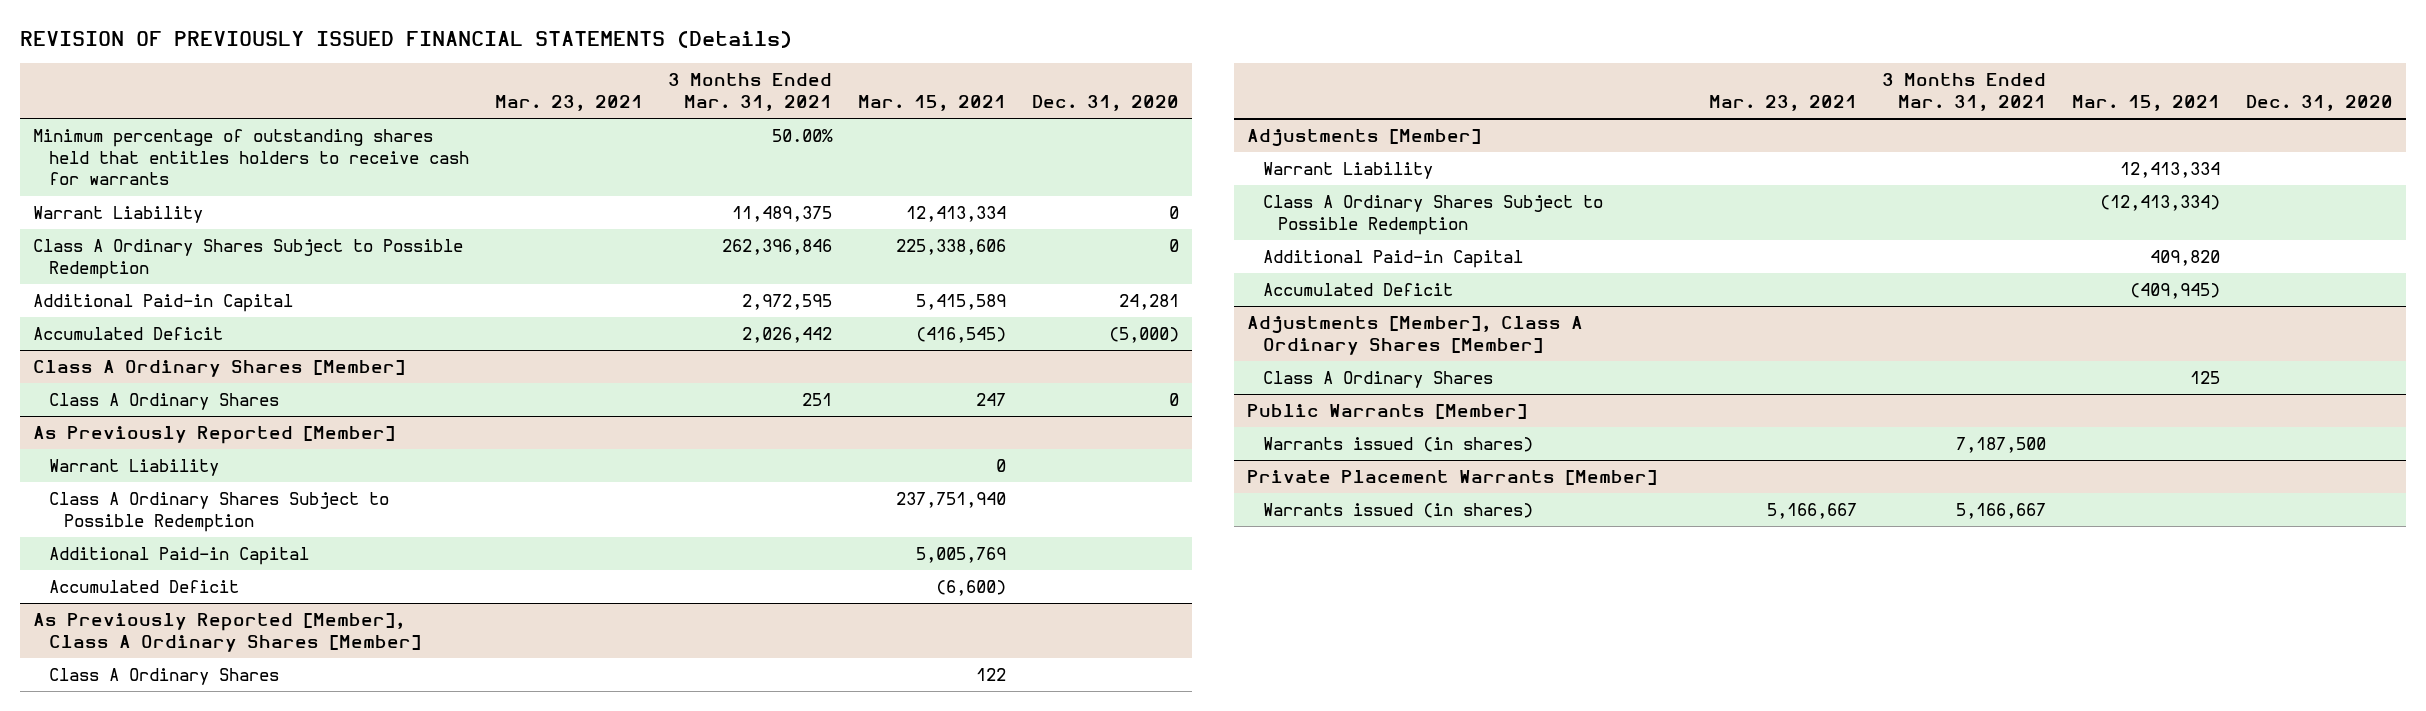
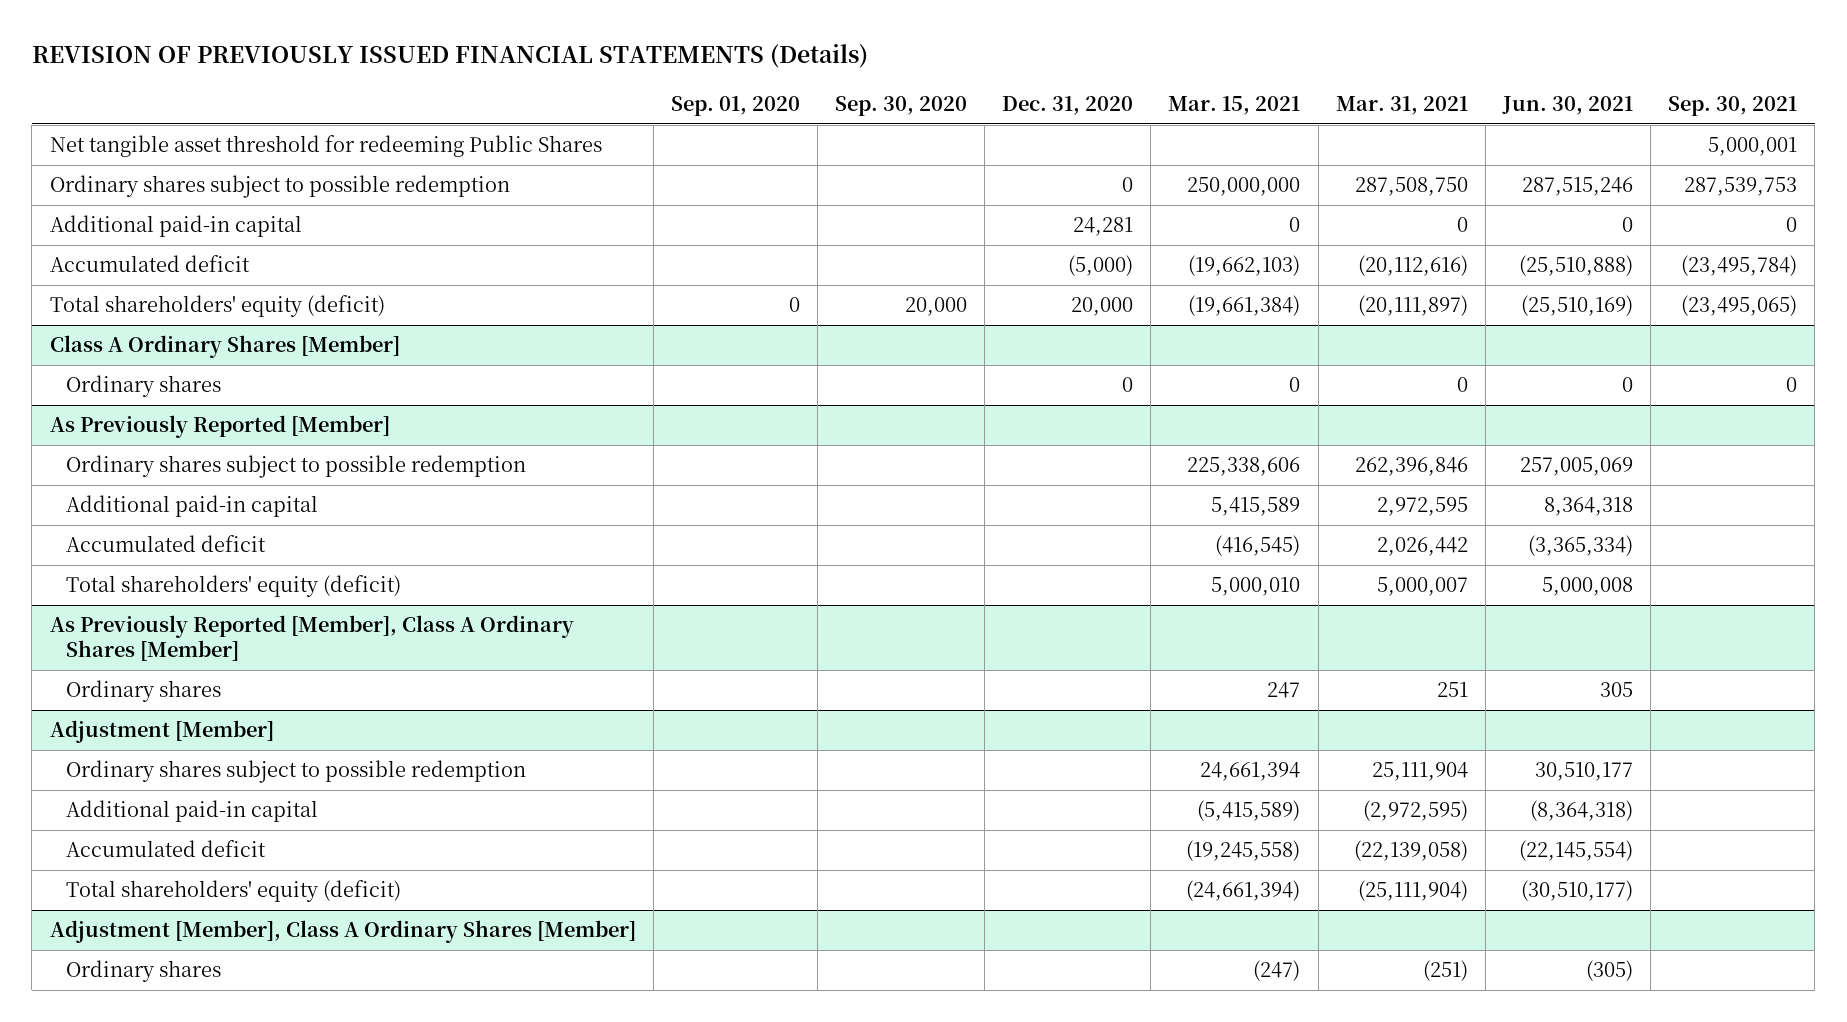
[494,95,643,112] Mar. 23, 2021 -> none
[668,73,833,112] 3 Months Ended Mar. 31, 2021 -> none
none -> [670,95,800,116] Sep. 01, 2020
none -> [835,95,968,116] Sep. 30, 2020
none -> [1335,95,1468,115] Mar. 31, 2021
none -> [1501,95,1633,115] Jun. 30, 2021
none -> [1668,95,1798,116] Sep. 30, 2021
[33,129,469,186] Minimum percentage of outstanding shares held that entitles holders to receive cash for warrants -> none
[33,206,204,224] Warrant Liability -> none
none -> [49,135,602,158] Net tangible asset threshold for redeeming Public Shares
[33,239,464,279] Class A Ordinary Shares Subject to Possible Redemption -> [49,175,510,199] Ordinary shares subject to possible redemption
[896,239,1007,256] 225,338,606 -> [1187,177,1301,197] 250,000,000
[33,294,294,313] Additional Paid-in Capital -> [49,215,302,238] Additional paid-in capital
[916,294,1007,311] 5,415,589 -> [1289,217,1301,233] 0
[33,327,224,341] Accumulated Deficit -> [49,255,250,273] Accumulated deficit
[916,327,1007,344] (416,545) -> [1188,255,1301,277] (19,662,103)
none -> [49,295,385,318] Total shareholders' equity (deficit)
[48,393,279,411] Class A Ordinary Shares -> [65,375,221,398] Ordinary shares
[976,393,1007,407] 247 -> [1289,377,1301,393] 0
[48,459,219,477] Warrant Liability -> none
[48,492,389,532] Class A Ordinary Shares Subject to Possible Redemption -> [65,455,526,479] Ordinary shares subject to possible redemption
[896,492,1007,509] 237,751,940 -> [1187,457,1301,477] 225,338,606
[48,547,309,566] Additional Paid-in Capital -> [65,495,318,518] Additional paid-in capital
[916,547,1007,564] 5,005,769 -> [1211,497,1301,517] 5,415,589
[48,580,239,594] Accumulated Deficit -> [65,535,266,553] Accumulated deficit
[936,580,1007,597] (6,600) -> [1215,535,1301,557] (416,545)
none -> [65,575,401,598] Total shareholders' equity (deficit)
[1262,162,1433,180] Warrant Liability -> none
[1247,404,1528,420] Public Warrants [Member] -> none
[1262,437,1533,453] Warrants issued (in shares) -> none
[1247,470,1658,486] Private Placement Warrants [Member] -> none
[1262,503,1533,519] Warrants issued (in shares) -> none
[48,668,279,686] Class A Ordinary Shares -> [65,680,221,703] Ordinary shares
[976,668,1007,682] 122 -> [1267,682,1301,699] 247
[1247,129,1482,148] Adjustments [Member] -> [49,720,274,744] Adjustment [Member]
[1262,195,1603,235] Class A Ordinary Shares Subject to Possible Redemption -> [65,760,526,784] Ordinary shares subject to possible redemption
[2100,195,2221,212] (12,413,334) -> [1200,762,1301,782] 24,661,394
[1262,250,1523,269] Additional Paid-in Capital -> [65,800,318,823] Additional paid-in capital
[2150,250,2221,267] 409,820 -> [1197,800,1301,822] (5,415,589)
[1262,283,1453,297] Accumulated Deficit -> [65,840,266,858] Accumulated deficit
[2130,283,2221,300] (409,945) -> [1186,840,1301,862] (19,245,558)
none -> [65,880,401,903] Total shareholders' equity (deficit)
[1247,316,1584,355] Adjustments [Member], Class A Ordinary Shares [Member] -> [49,920,636,944] Adjustment [Member], Class A Ordinary Shares [Member]
[1262,371,1493,389] Class A Ordinary Shares -> [65,960,221,983] Ordinary shares
[2190,371,2221,385] 125 -> [1253,960,1301,982] (247)

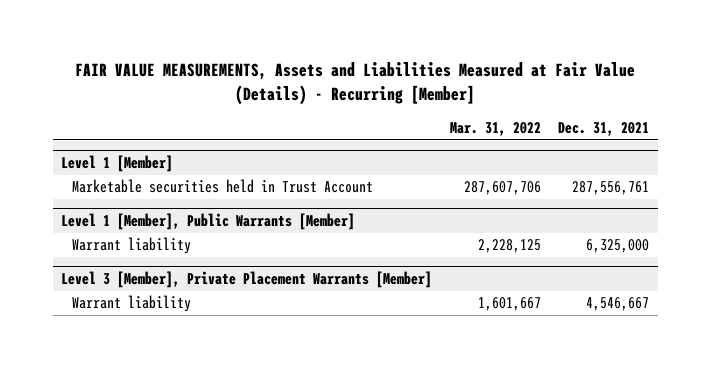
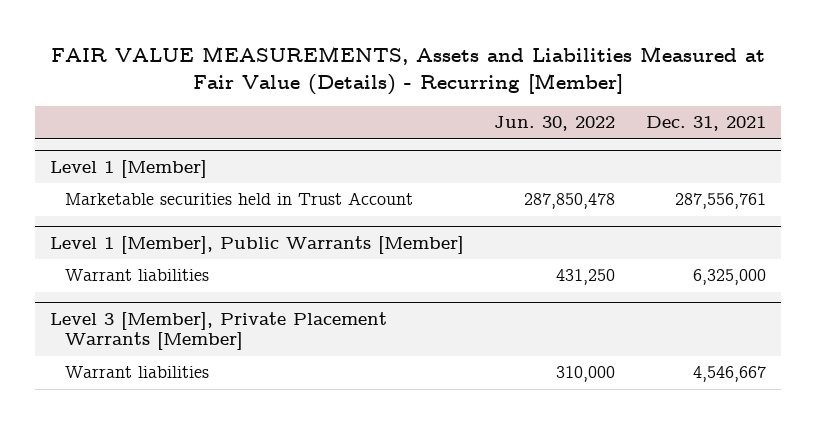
[449,121,541,136] Mar. 31, 2022 -> none
none -> [494,116,616,132] Jun. 30, 2022
[72,237,192,255] Warrant liability -> [65,269,210,282] Warrant liabilities
[72,295,192,313] Warrant liability -> [65,366,210,379] Warrant liabilities

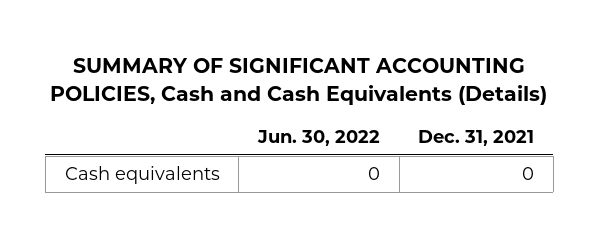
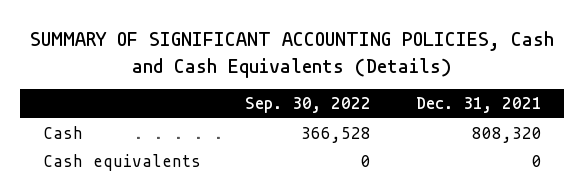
[256,130,380,147] Jun. 30, 2022 -> none
none -> [245,97,372,114] Sep. 30, 2022
none -> [42,125,83,139] Cash

